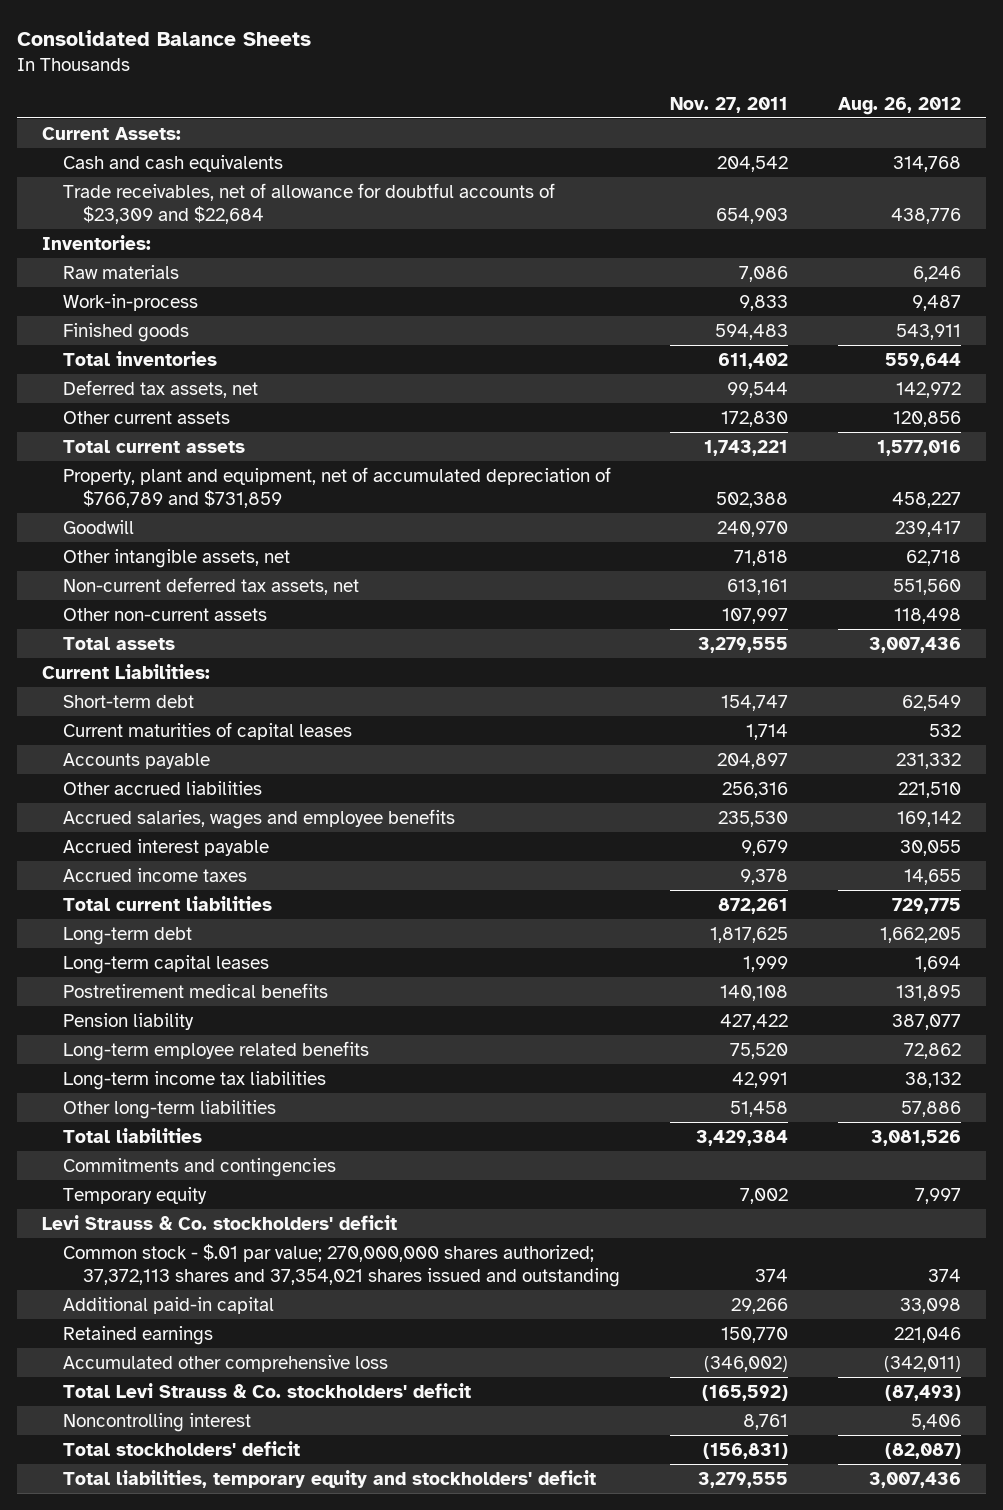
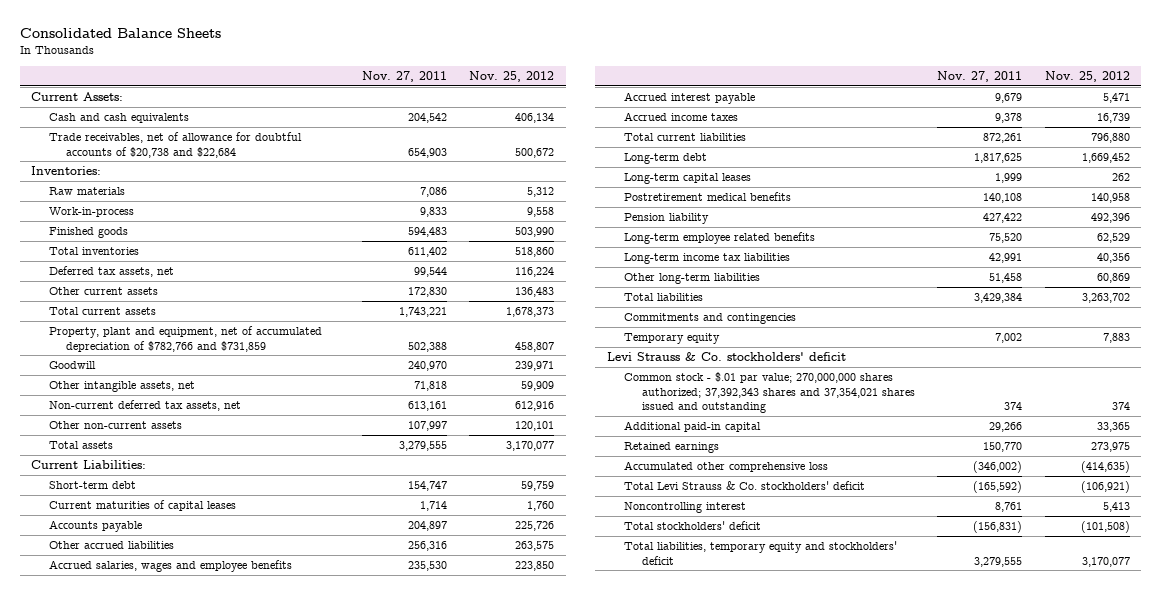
[837,96,961,115] Aug. 26, 2012 -> none
none -> [469,71,555,83] Nov. 25, 2012
[62,182,555,225] Trade receivables, net of allowance for doubtful accounts of $23,309 and $22,684 -> [48,131,302,158] Trade receivables, net of allowance for doubtful accounts of $20,738 and $22,684
[62,466,611,509] Property, plant and equipment, net of accumulated depreciation of $766,789 and $731,859 -> [48,325,322,352] Property, plant and equipment, net of accumulated depreciation of $782,766 and $731,859
[62,1243,621,1288] Common stock - $.01 par value; 270,000,000 shares authorized; 37,372,113 shares and 37,354,021 shares issued and outstanding -> [624,371,915,414] Common stock - $.01 par value; 270,000,000 shares authorized; 37,392,343 shares and 37,354,021 shares issued and outstanding

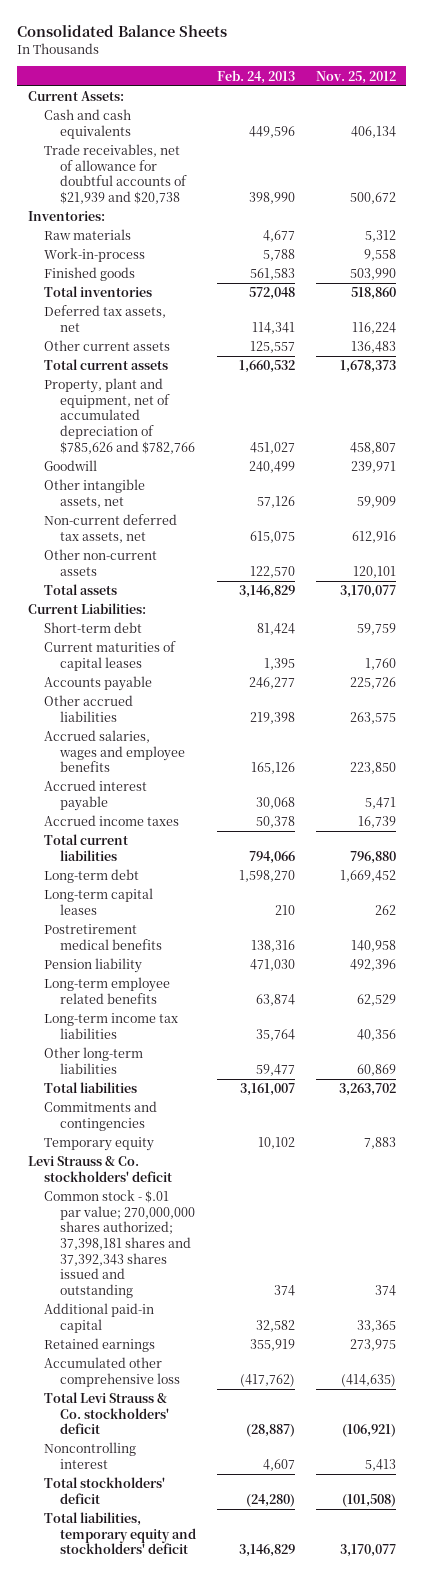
[361,71,447,83] Nov. 27, 2011 -> none
none -> [216,69,295,84] Feb. 24, 2013
[48,131,302,158] Trade receivables, net of allowance for doubtful accounts of $20,738 and $22,684 -> [43,144,187,204] Trade receivables, net of allowance for doubtful accounts of $21,939 and $20,738
[48,325,322,352] Property, plant and equipment, net of accumulated depreciation of $782,766 and $731,859 -> [43,378,195,454] Property, plant and equipment, net of accumulated depreciation of $785,626 and $782,766
[624,371,915,414] Common stock - $.01 par value; 270,000,000 shares authorized; 37,392,343 shares and 37,354,021 shares issued and outstanding -> [43,1190,195,1298] Common stock - $.01 par value; 270,000,000 shares authorized; 37,398,181 shares and 37,392,343 shares issued and outstanding

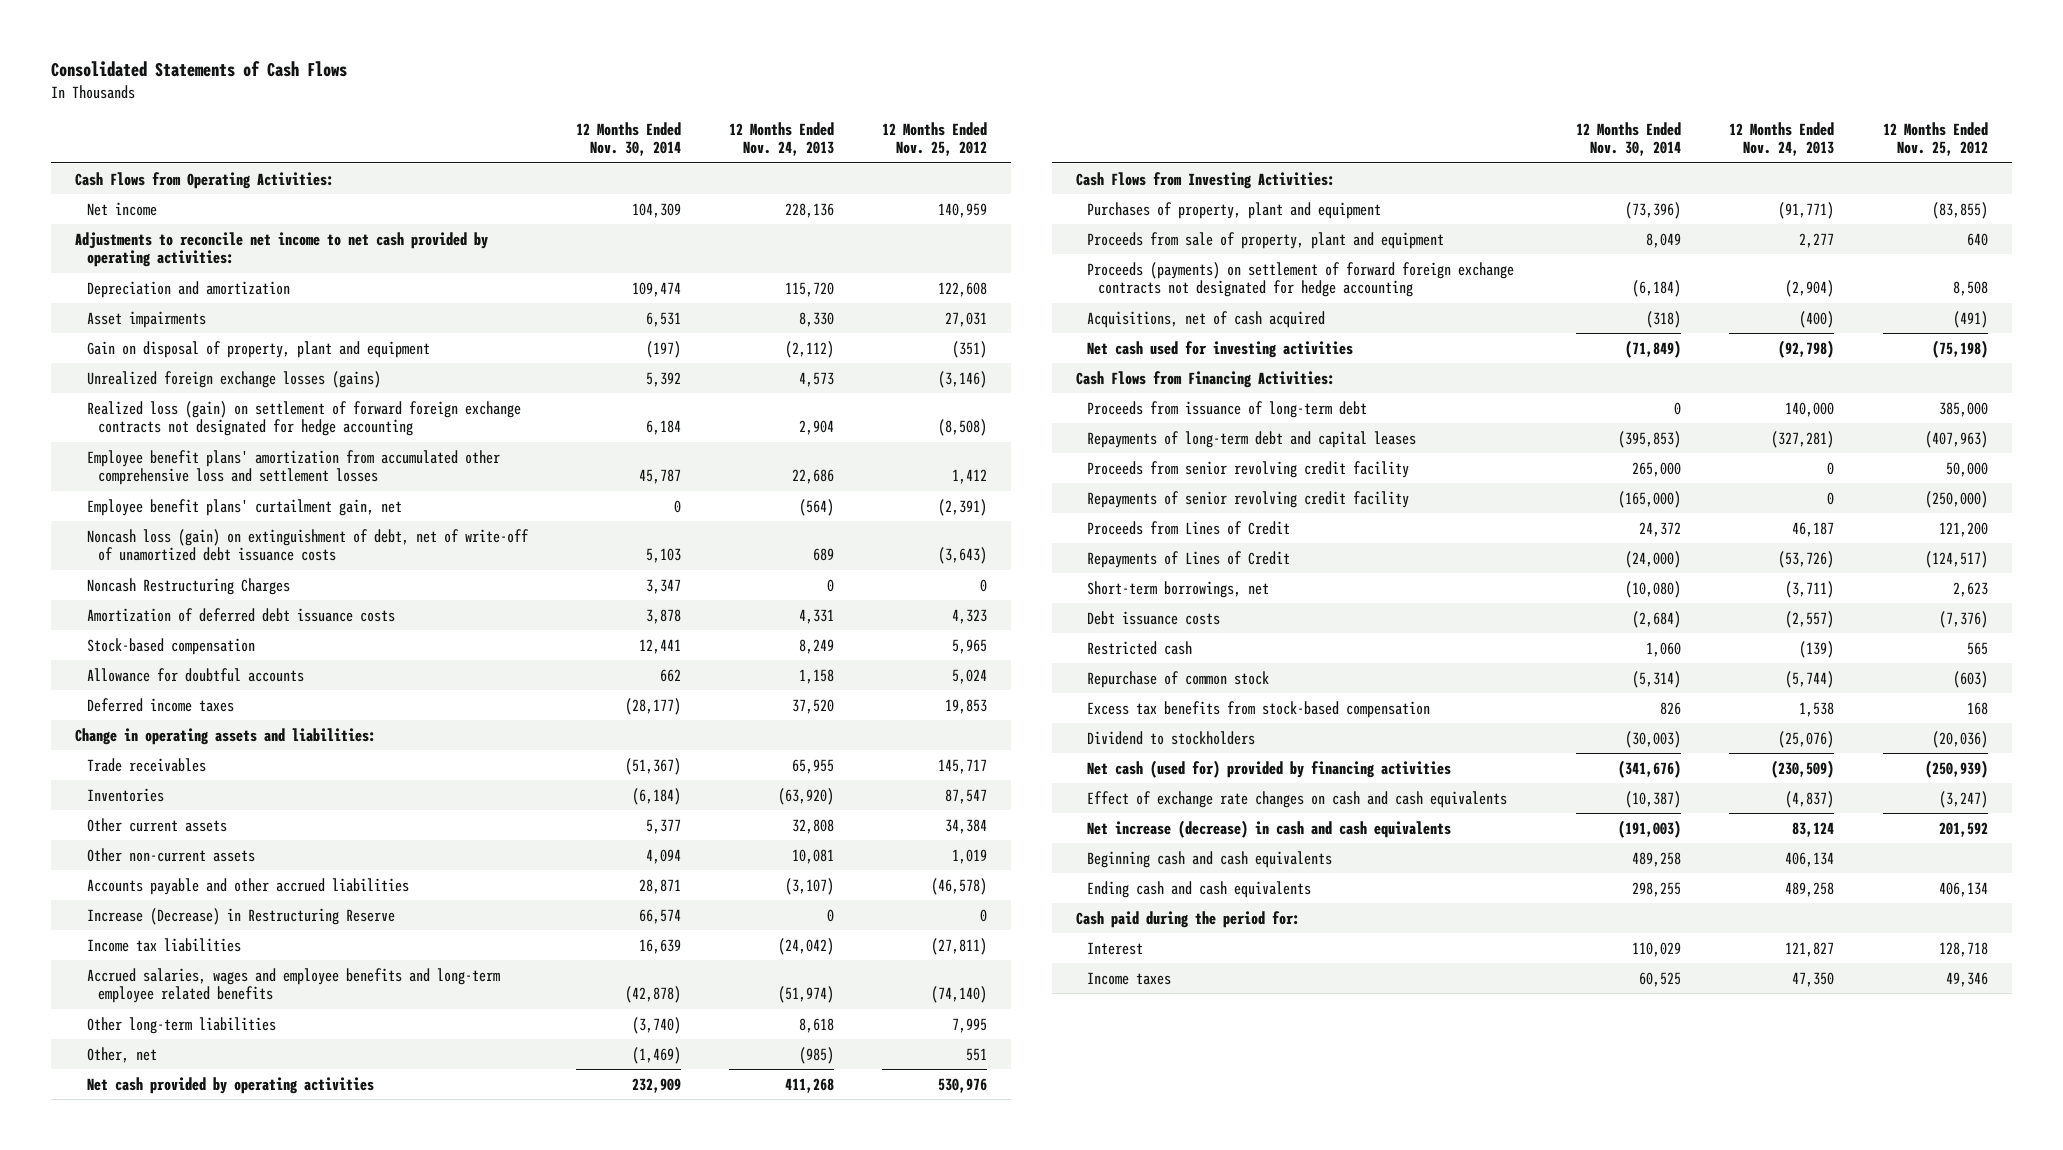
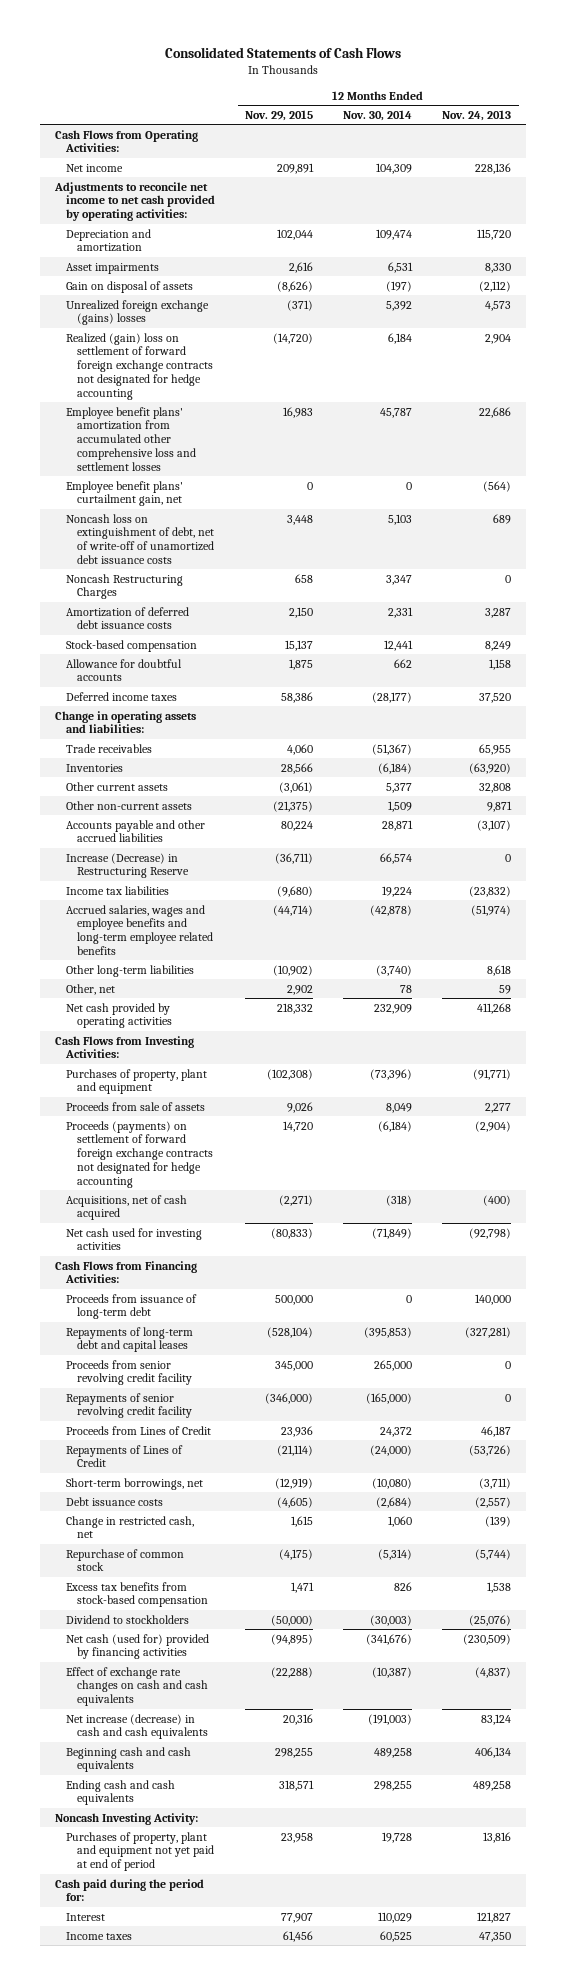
[882,121,988,157] 12 Months Ended Nov. 25, 2012 -> none
none -> [245,109,314,121] Nov. 29, 2015
[86,340,430,358] Gain on disposal of property, plant and equipment -> [65,280,193,293] Gain on disposal of assets
[86,370,381,388] Unrealized foreign exchange losses (gains) -> [65,299,209,326] Unrealized foreign exchange (gains) losses
[86,400,521,437] Realized loss (gain) on settlement of forward foreign exchange contracts not designated for hedge accounting -> [65,332,213,400] Realized (gain) loss on settlement of forward foreign exchange contracts not designated for hedge accounting
[86,528,529,562] Noncash loss (gain) on extinguishment of debt, net of write-off of unamortized debt issuance costs -> [65,513,214,564] Noncash loss on extinguishment of debt, net of write-off of unamortized debt issuance costs
[645,608,681,624] 3,878 -> [388,606,414,618] 2,331
[799,608,835,624] 4,331 -> [485,607,512,618] 3,287
[645,848,681,864] 4,094 -> [388,800,413,812] 1,509
[792,848,835,864] 10,081 -> [487,800,513,812] 9,871
[638,938,681,954] 16,639 -> [382,885,413,897] 19,224
[778,937,835,955] (24,042) -> [469,885,512,897] (23,832)
[631,1046,681,1064] (1,469) -> [400,984,413,993] 78
[799,1046,835,1064] (985) -> [499,984,512,994] 59
[1087,231,1445,249] Proceeds from sale of property, plant and equipment -> [65,1101,205,1111] Proceeds from sale of assets
[1087,640,1193,655] Restricted cash -> [65,1515,194,1539] Change in restricted cash, net
none -> [54,1812,198,1825] Noncash Investing Activity:
none -> [65,1831,214,1872] Purchases of property, plant and equipment not yet paid at end of period

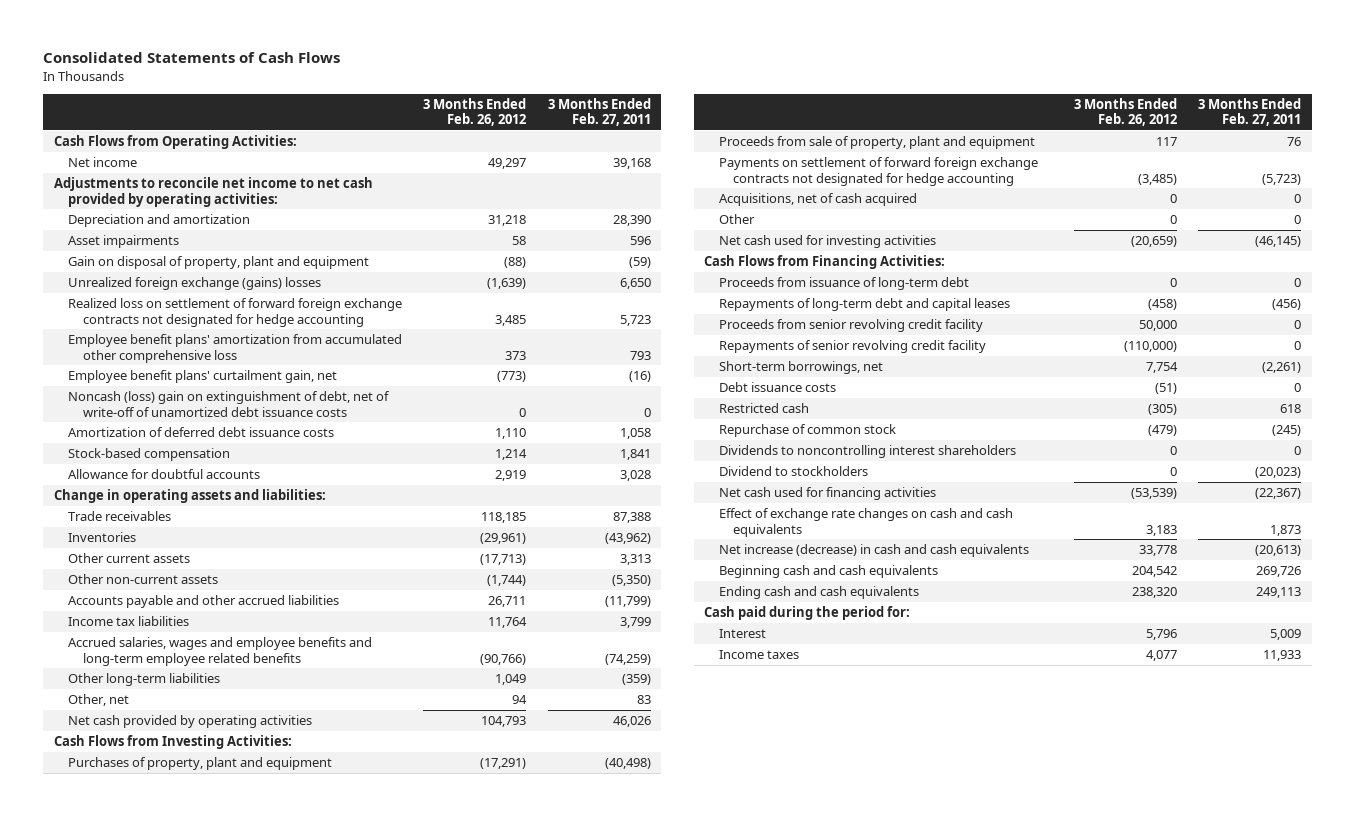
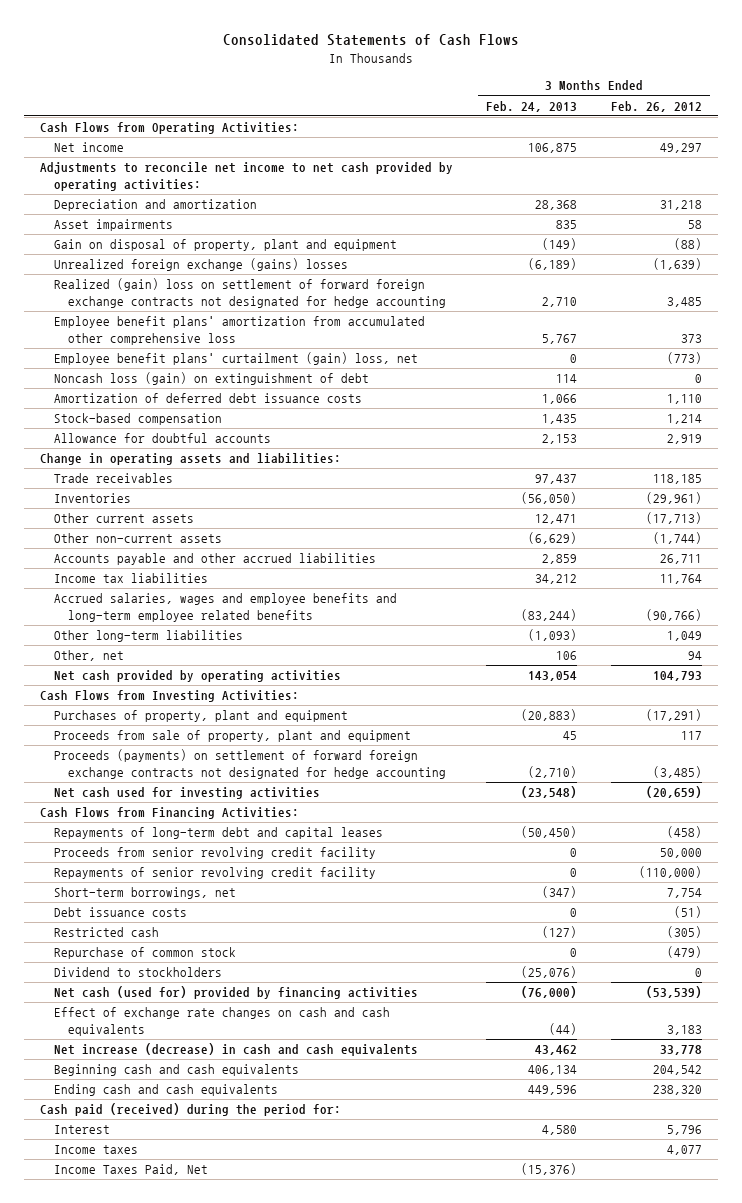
[547,97,651,127] 3 Months Ended Feb. 27, 2011 -> none
none -> [486,100,578,112] Feb. 24, 2013
[68,297,403,327] Realized loss on settlement of forward foreign exchange contracts not designated for hedge accounting -> [54,278,447,308] Realized (gain) loss on settlement of forward foreign exchange contracts not designated for hedge accounting
[68,369,338,383] Employee benefit plans' curtailment gain, net -> [54,352,419,366] Employee benefit plans' curtailment (gain) loss, net
[68,390,391,417] Noncash (loss) gain on extinguishment of debt, net of write-off of unamortized debt issuance costs -> [54,372,370,386] Noncash loss (gain) on extinguishment of debt
[718,192,917,206] Acquisitions, net of cash acquired -> none
[718,213,755,224] Other -> none
[718,156,1038,186] Payments on settlement of forward foreign exchange contracts not designated for hedge accounting -> [54,749,447,779] Proceeds (payments) on settlement of forward foreign exchange contracts not designated for hedge accounting
[718,276,969,290] Proceeds from issuance of long-term debt -> none
[718,444,1016,458] Dividends to noncontrolling interest shareholders -> none
[718,486,936,500] Net cash used for financing activities -> [54,986,419,1000] Net cash (used for) provided by financing activities
[704,605,911,620] Cash paid during the period for: -> [40,1103,342,1117] Cash paid (received) during the period for:
none -> [54,1164,209,1176] Income Taxes Paid, Net

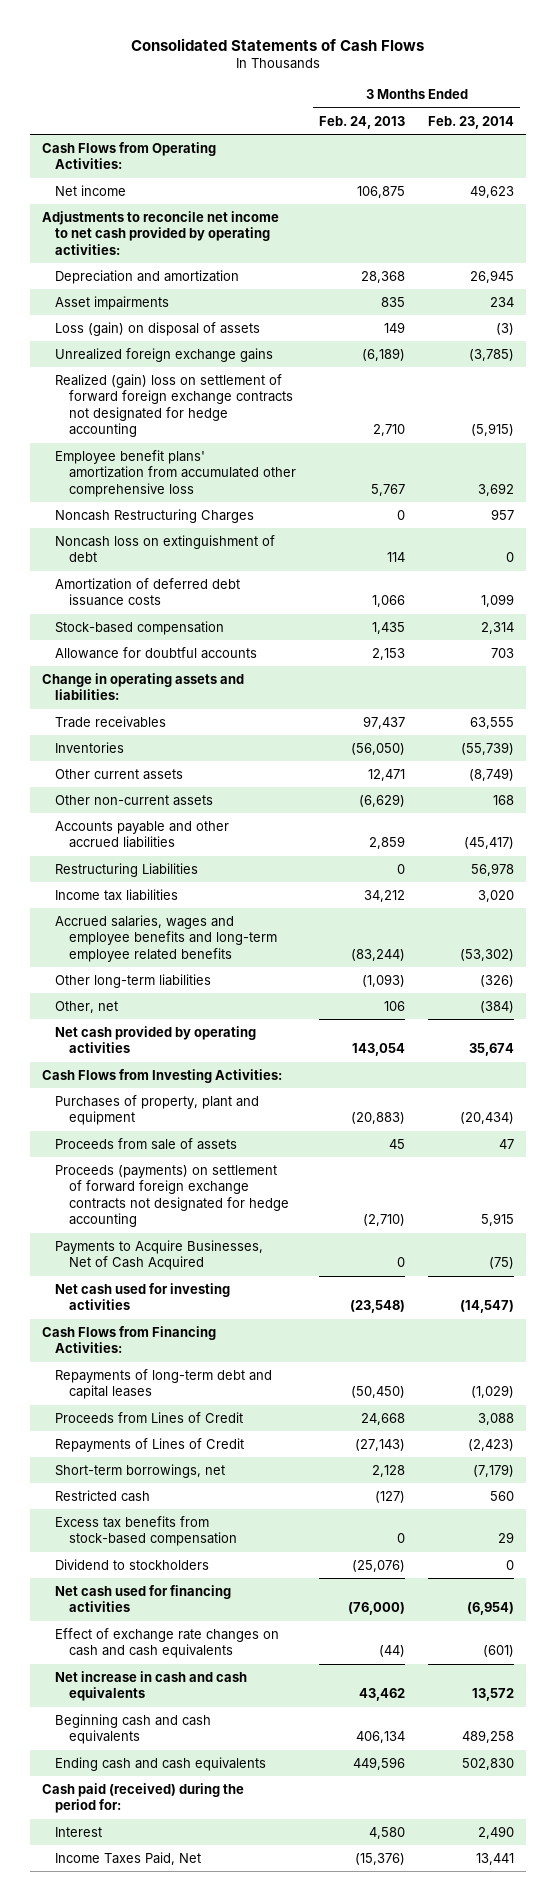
[610,100,702,112] Feb. 26, 2012 -> none
none -> [428,115,515,129] Feb. 23, 2014
[54,239,398,252] Gain on disposal of property, plant and equipment -> none
none -> [55,321,261,336] Loss (gain) on disposal of assets
[54,258,349,272] Unrealized foreign exchange (gains) losses -> [55,347,274,362] Unrealized foreign exchange gains
[54,352,419,366] Employee benefit plans' curtailment (gain) loss, net -> none
none -> [55,508,255,523] Noncash Restructuring Charges
[54,372,370,386] Noncash loss (gain) on extinguishment of debt -> [55,534,276,563] Noncash loss on extinguishment of debt
none -> [55,862,199,877] Restructuring Liabilities
[54,730,412,743] Proceeds from sale of property, plant and equipment -> none
none -> [55,1137,238,1150] Proceeds from sale of assets
none -> [55,1239,264,1271] Payments to Acquire Businesses, Net of Cash Acquired
[54,847,377,860] Proceeds from senior revolving credit facility -> none
[54,867,377,880] Repayments of senior revolving credit facility -> none
[54,907,188,918] Debt issuance costs -> none
none -> [55,1411,244,1423] Proceeds from Lines of Credit
none -> [55,1437,245,1452] Repayments of Lines of Credit
[542,886,578,899] (347) -> [372,1464,406,1477] 2,128
[54,947,237,960] Repurchase of common stock -> none
none -> [55,1515,238,1547] Excess tax benefits from stock-based compensation
[54,986,419,1000] Net cash (used for) provided by financing activities -> [55,1584,232,1613] Net cash used for financing activities
[54,1043,419,1057] Net increase (decrease) in cash and cash equivalents -> [55,1670,248,1702] Net increase in cash and cash equivalents
[54,1145,139,1155] Income taxes -> none

